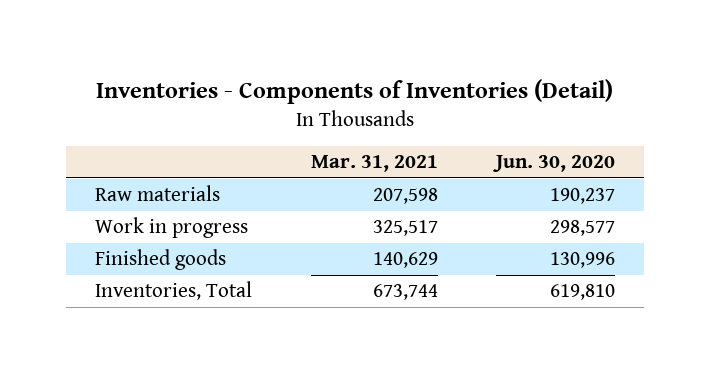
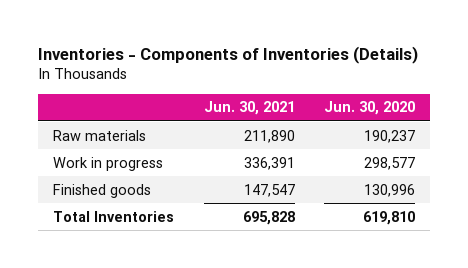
[96,79,614,105] Inventories - Components of Inventories (Detail) -> [37,45,418,64] Inventories - Components of Inventories (Details)
[310,155,438,173] Mar. 31, 2021 -> none
none -> [203,101,295,116] Jun. 30, 2021
[95,281,253,301] Inventories, Total -> [52,210,174,222] Total Inventories

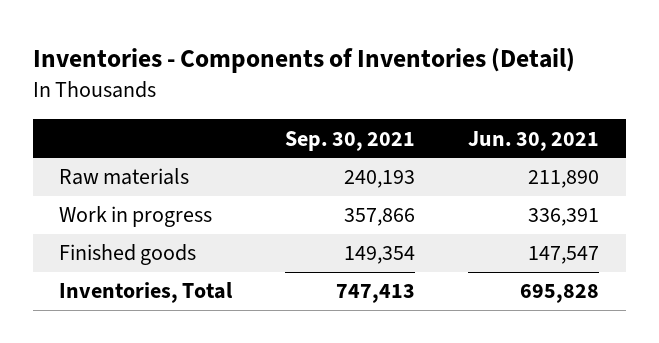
[37,45,418,64] Inventories - Components of Inventories (Details) -> [32,48,575,74] Inventories - Components of Inventories (Detail)
[324,101,416,116] Jun. 30, 2020 -> none
none -> [285,130,416,151] Sep. 30, 2021
[52,210,174,222] Total Inventories -> [59,282,234,304] Inventories, Total

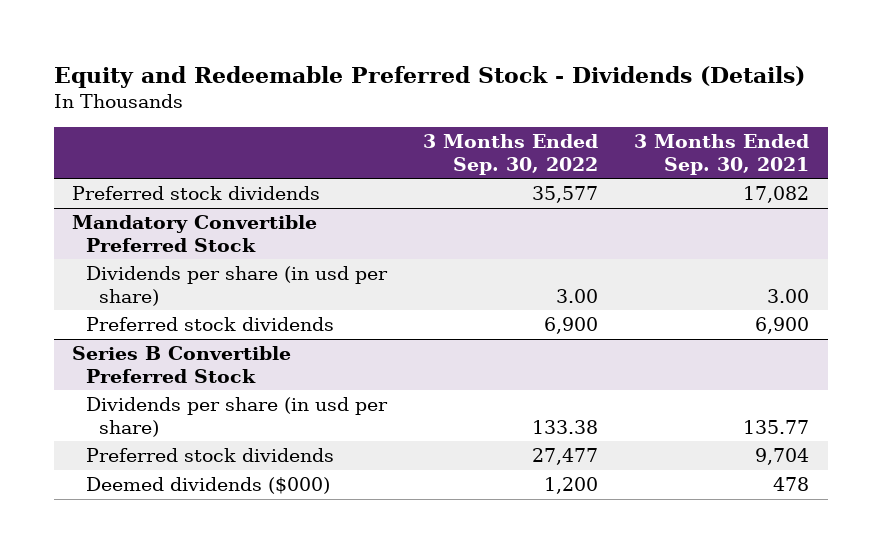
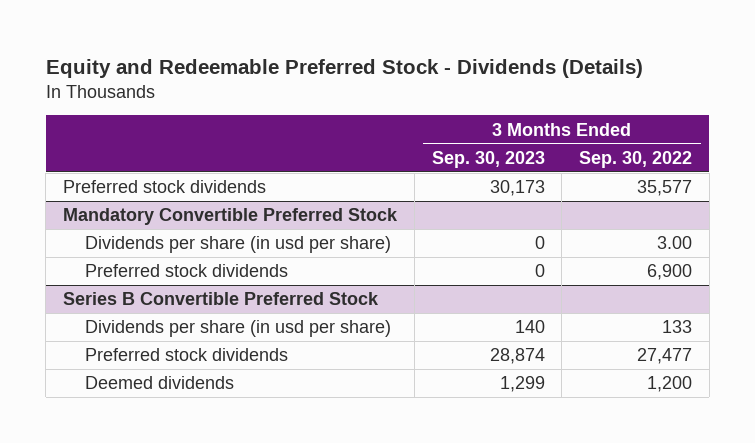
[634,134,810,175] 3 Months Ended Sep. 30, 2021 -> none
none -> [431,150,545,168] Sep. 30, 2023
[532,419,599,434] 133.38 -> [662,320,693,334] 133
[85,477,330,495] Deemed dividends ($000) -> [85,376,235,390] Deemed dividends

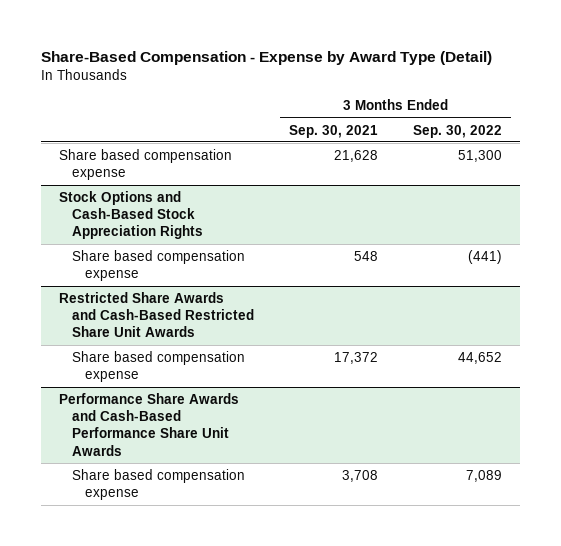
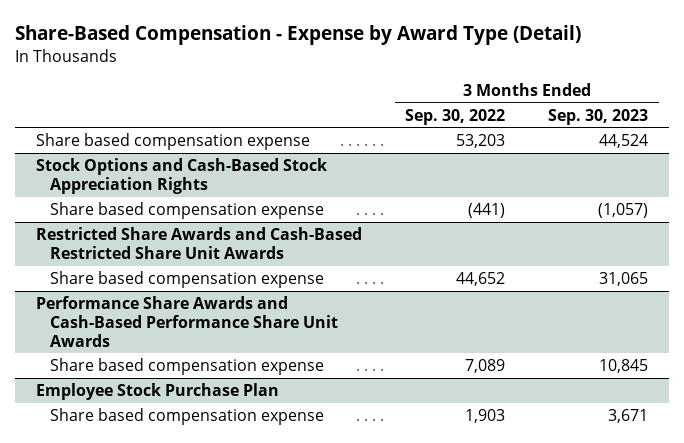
[289,124,379,138] Sep. 30, 2021 -> none
none -> [548,108,649,125] Sep. 30, 2023
[458,149,503,162] 51,300 -> [456,134,506,149] 53,203
none -> [36,383,280,401] Employee Stock Purchase Plan
none -> [50,408,325,426] Share based compensation expense

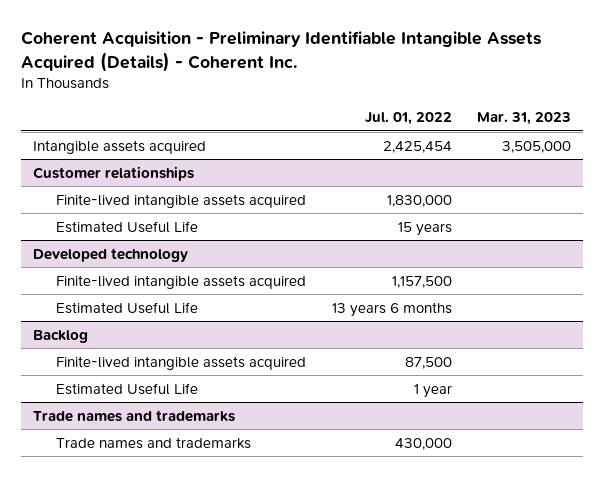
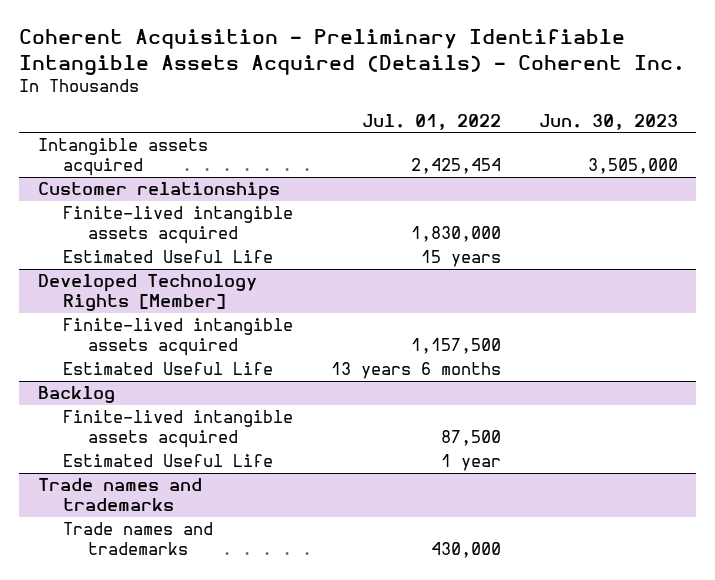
[476,112,571,126] Mar. 31, 2023 -> none
none -> [538,113,678,130] Jun. 30, 2023
[33,247,189,262] Developed technology -> [37,274,257,312] Developed Technology Rights [Member]

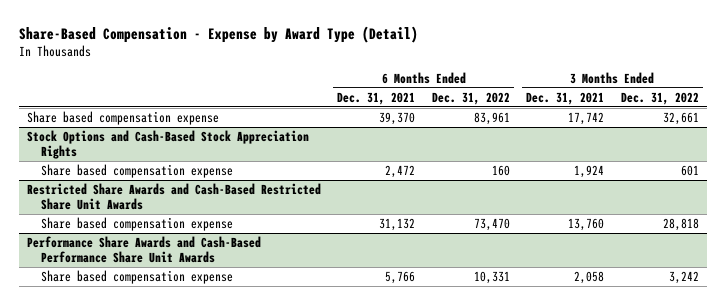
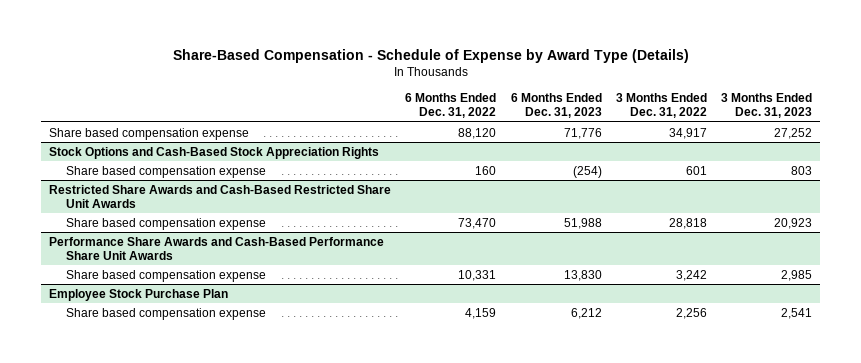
[18,25,418,43] Share-Based Compensation - Expense by Award Type (Detail) -> [172,49,689,64] Share-Based Compensation - Schedule of Expense by Award Type (Details)
[337,91,416,105] Dec. 31, 2021 -> none
[526,91,605,105] Dec. 31, 2021 -> none
none -> [510,92,602,119] 6 Months Ended Dec. 31, 2023
none -> [721,92,813,119] 3 Months Ended Dec. 31, 2023
[473,111,510,125] 83,961 -> [458,127,497,139] 88,120
[662,111,699,125] 32,661 -> [668,127,707,139] 34,917
none -> [48,288,228,301] Employee Stock Purchase Plan
none -> [65,307,266,320] Share based compensation expense

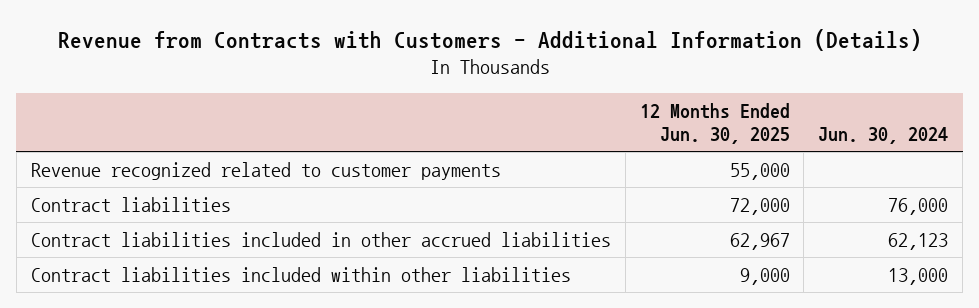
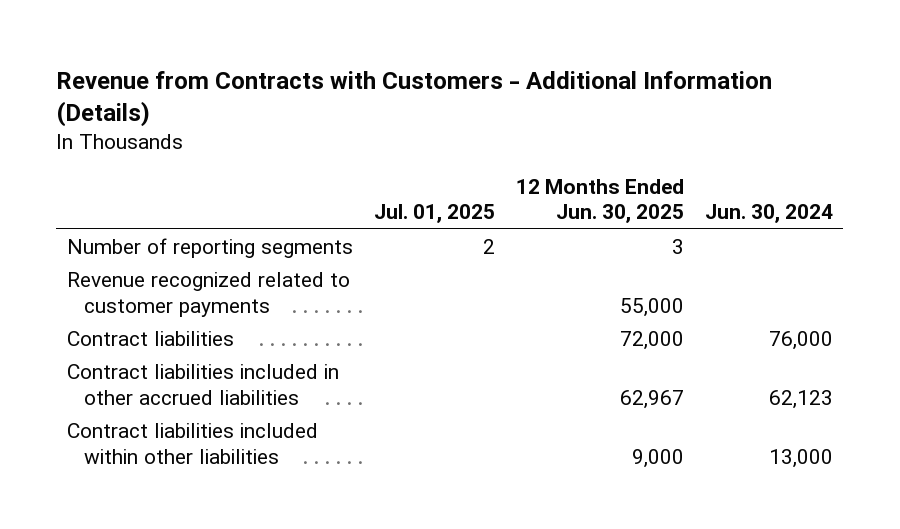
none -> [373,204,495,224] Jul. 01, 2025
none -> [66,237,353,258] Number of reporting segments

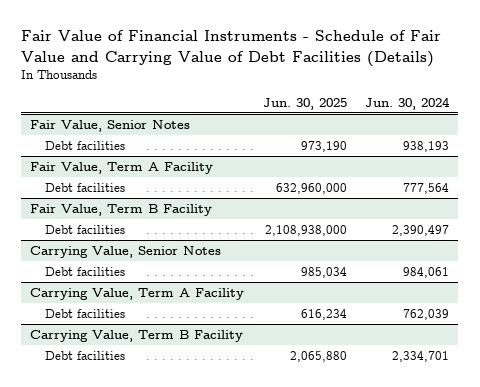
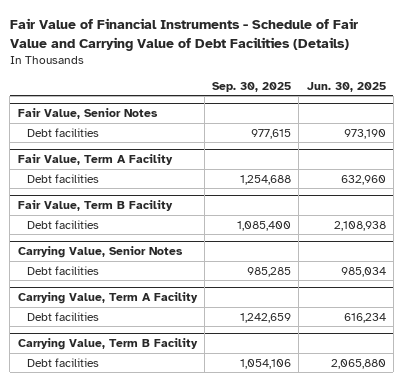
[365,96,451,110] Jun. 30, 2024 -> none
none -> [212,82,292,93] Sep. 30, 2025
[275,182,347,194] 632,960,000 -> [340,174,386,185] 632,960
[264,224,347,236] 2,108,938,000 -> [333,220,386,231] 2,108,938

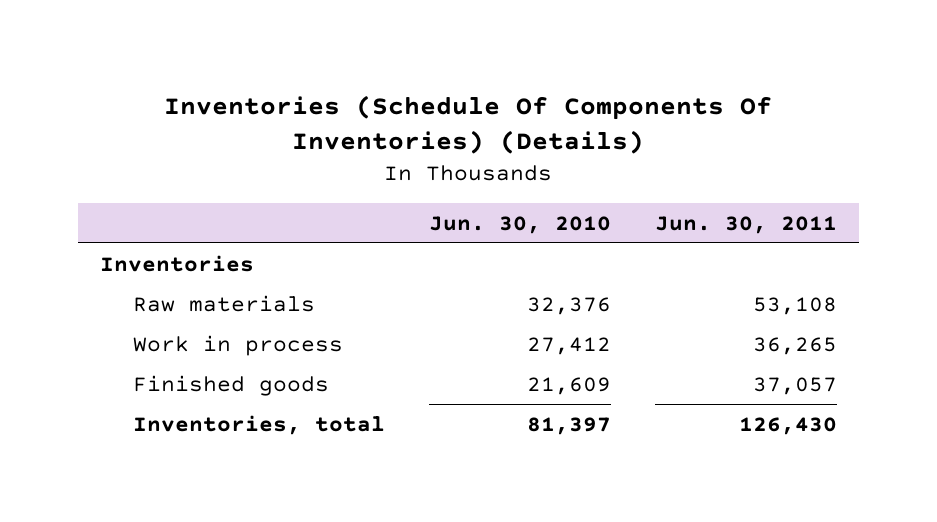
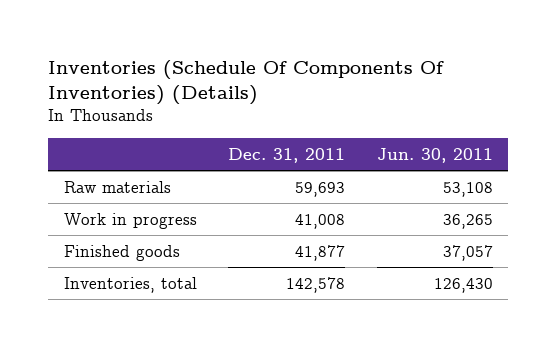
[428,215,611,234] Jun. 30, 2010 -> none
none -> [228,147,346,163] Dec. 31, 2011
[99,254,254,272] Inventories -> none
[132,334,343,356] Work in process -> [64,212,198,229] Work in progress

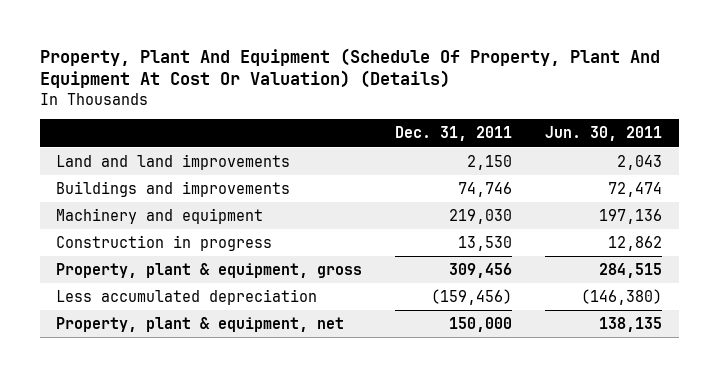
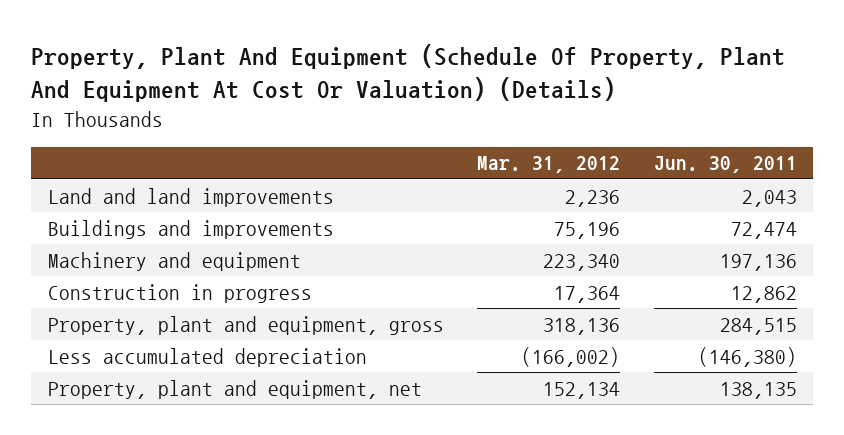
[395,126,513,142] Dec. 31, 2011 -> none
none -> [477,156,621,174] Mar. 31, 2012
[56,262,363,278] Property, plant & equipment, gross -> [47,315,444,335] Property, plant and equipment, gross
[56,316,345,332] Property, plant & equipment, net -> [47,379,422,399] Property, plant and equipment, net

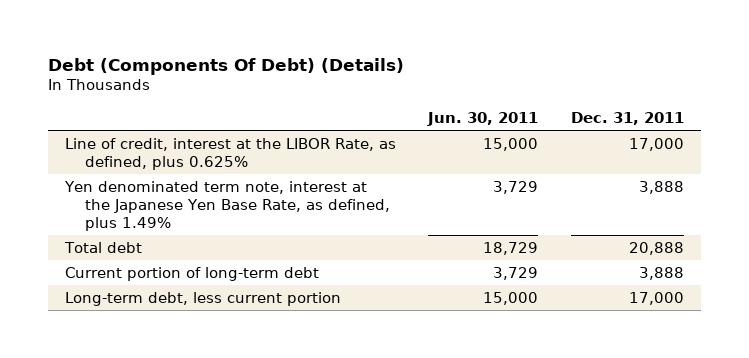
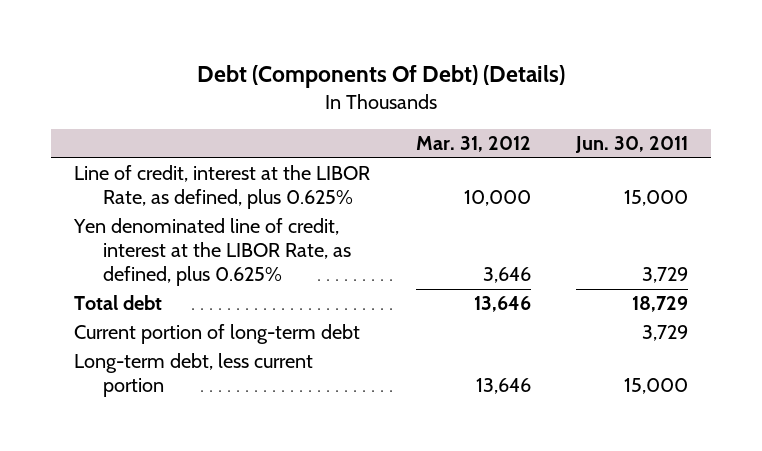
[571,111,685,125] Dec. 31, 2011 -> none
none -> [415,136,531,153] Mar. 31, 2012
[63,180,390,231] Yen denominated term note, interest at the Japanese Yen Base Rate, as defined, plus 1.49% -> [73,218,351,287] Yen denominated line of credit, interest at the LIBOR Rate, as defined, plus 0.625%

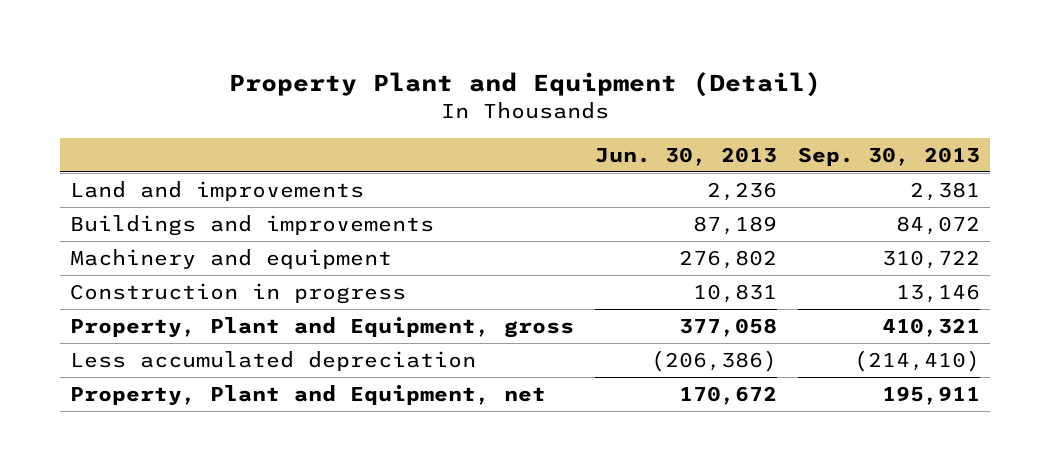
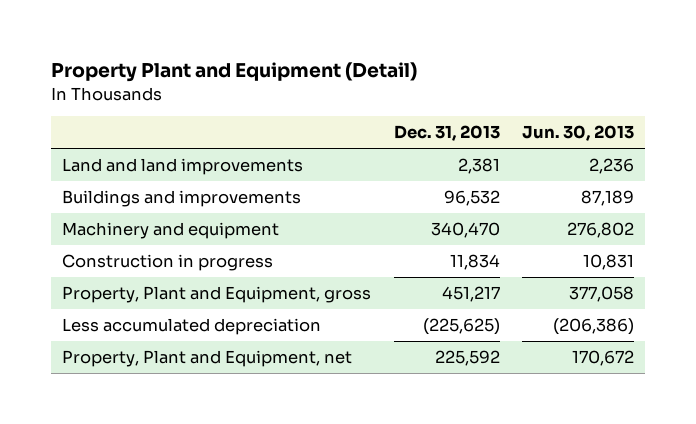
[797,146,980,166] Sep. 30, 2013 -> none
none -> [393,125,500,142] Dec. 31, 2013
[70,181,365,202] Land and improvements -> [62,157,304,175] Land and land improvements

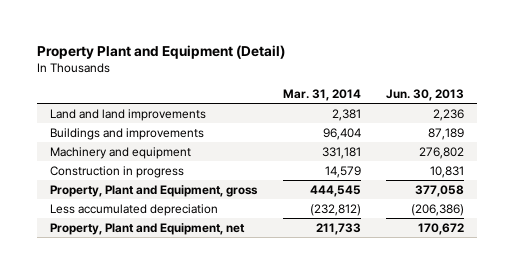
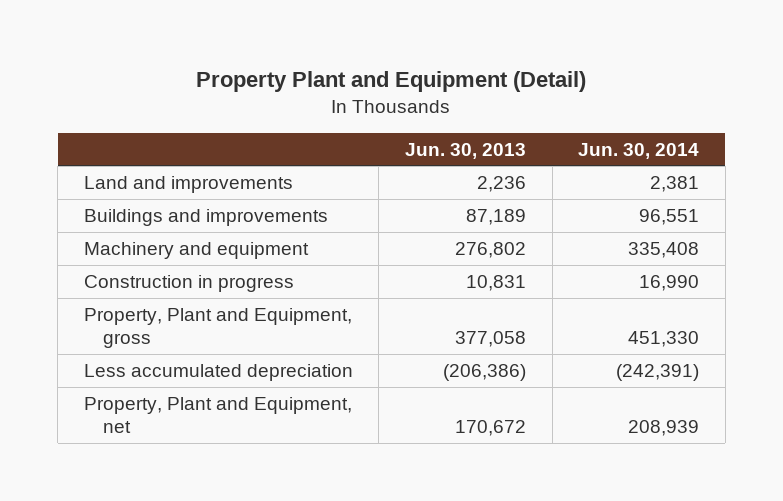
[282,89,361,102] Mar. 31, 2014 -> none
none -> [578,142,700,159] Jun. 30, 2014
[49,108,206,121] Land and land improvements -> [83,175,293,193] Land and improvements

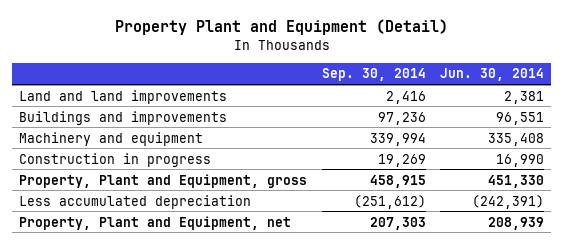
[404,142,526,159] Jun. 30, 2013 -> none
none -> [321,68,426,82] Sep. 30, 2014
[83,175,293,193] Land and improvements -> [18,89,227,104] Land and land improvements

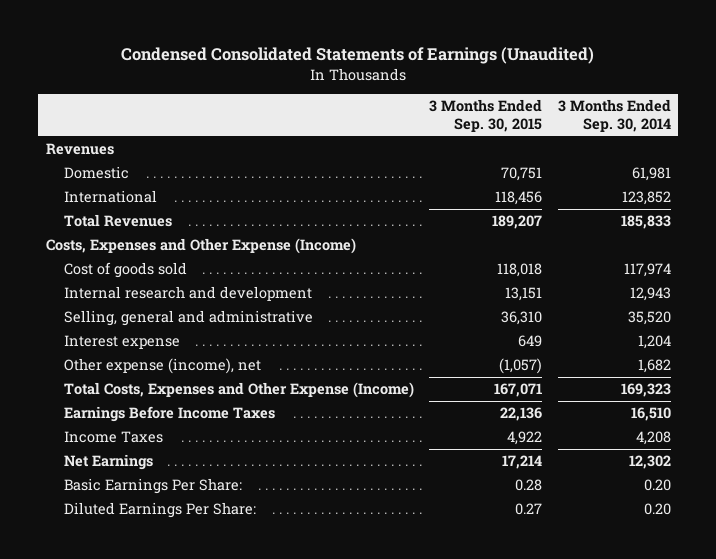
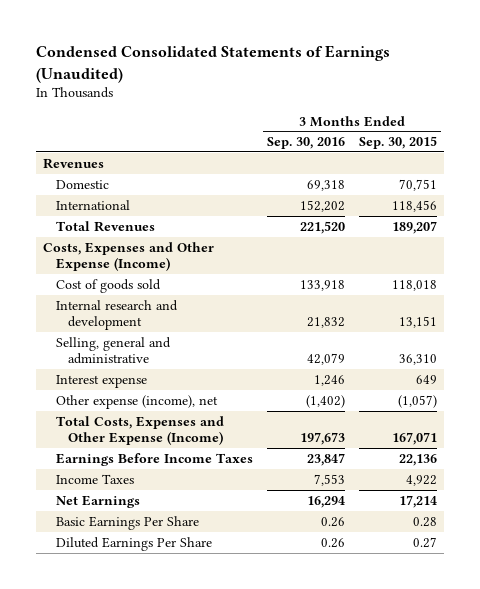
[557,98,671,133] 3 Months Ended Sep. 30, 2014 -> none
none -> [266,137,345,150] Sep. 30, 2016
[64,478,243,495] Basic Earnings Per Share: -> [55,515,199,530] Basic Earnings Per Share
[64,502,257,519] Diluted Earnings Per Share: -> [55,536,212,551] Diluted Earnings Per Share

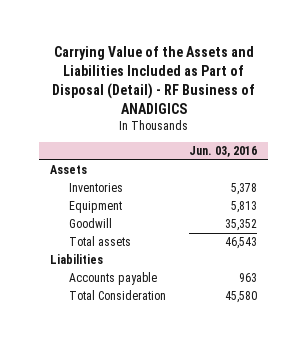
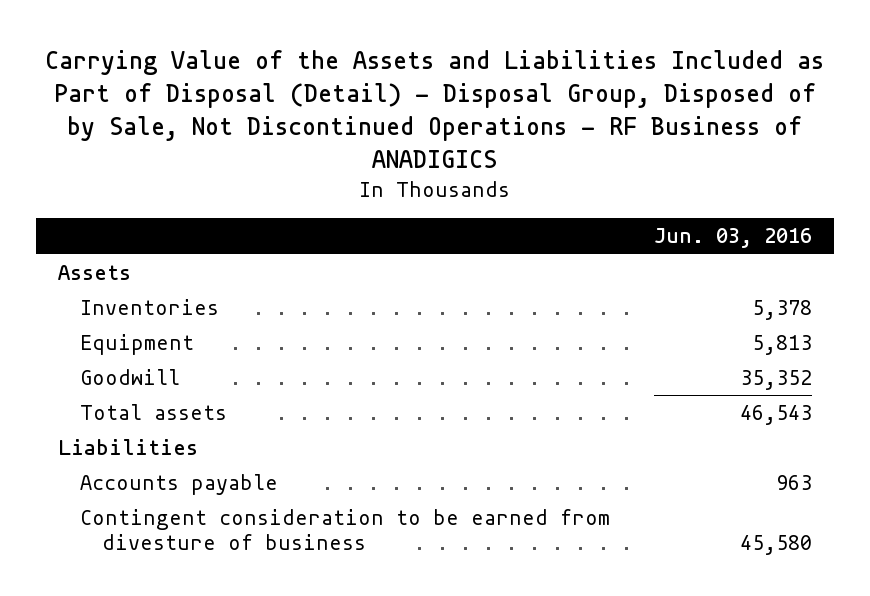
[51,46,255,114] Carrying Value of the Assets and Liabilities Included as Part of Disposal (Detail) - RF Business of ANADIGICS -> [45,50,825,169] Carrying Value of the Assets and Liabilities Included as Part of Disposal (Detail) - Disposal Group, Disposed of by Sale, Not Discontinued Operations - RF Business of ANADIGICS
[68,290,166,301] Total Consideration -> [79,508,610,551] Contingent consideration to be earned from divesture of business

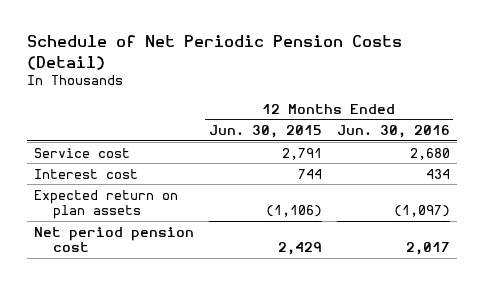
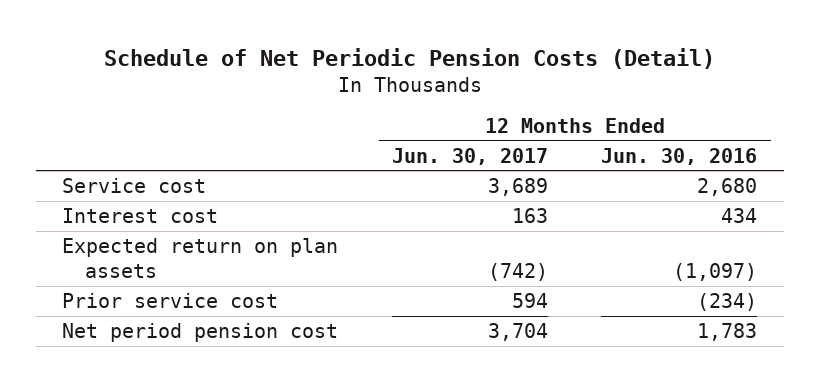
[208,125,322,139] Jun. 30, 2015 -> none
none -> [391,147,548,165] Jun. 30, 2017
none -> [62,292,279,308] Prior service cost
[405,242,450,256] 2,017 -> [697,322,758,341] 1,783

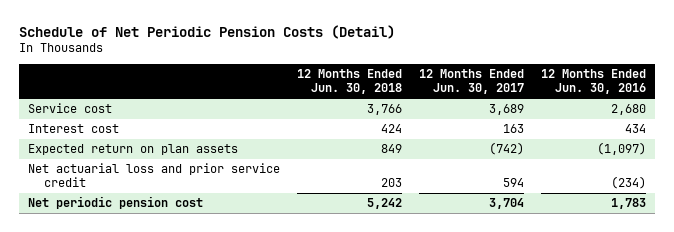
none -> [296,69,402,95] 12 Months Ended Jun. 30, 2018
[62,292,279,308] Prior service cost -> [27,163,280,188] Net actuarial loss and prior service credit
[62,322,339,342] Net period pension cost -> [27,196,203,210] Net periodic pension cost

